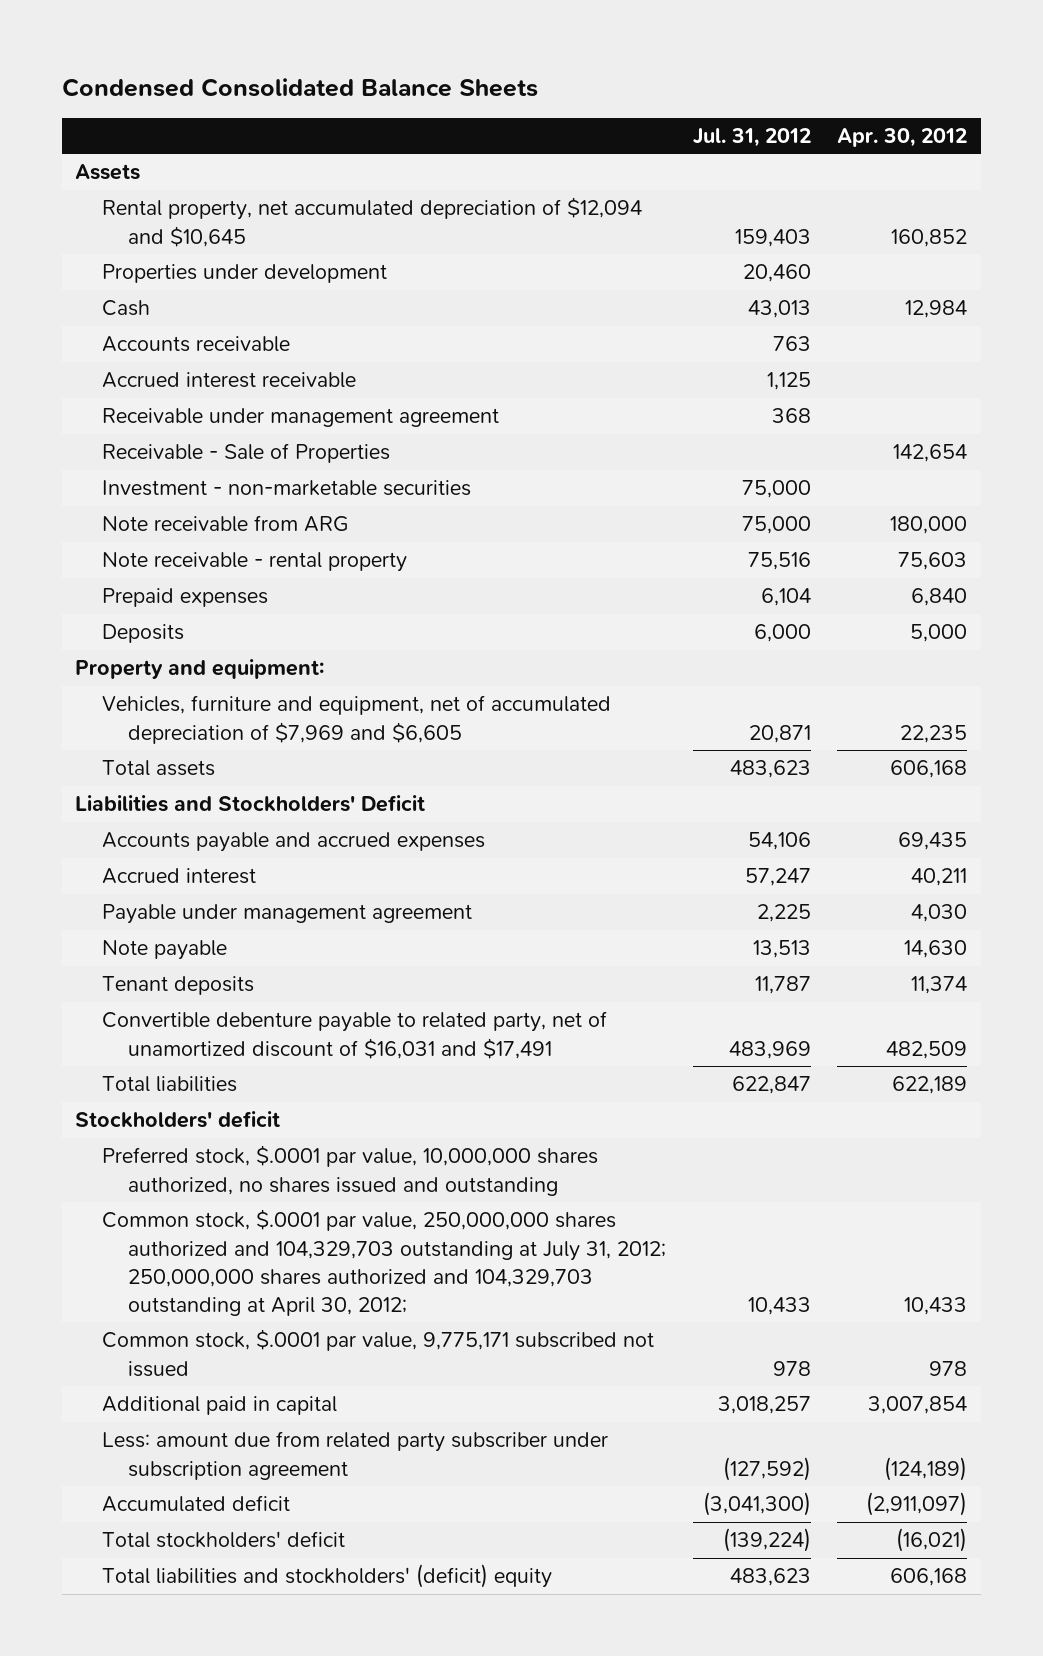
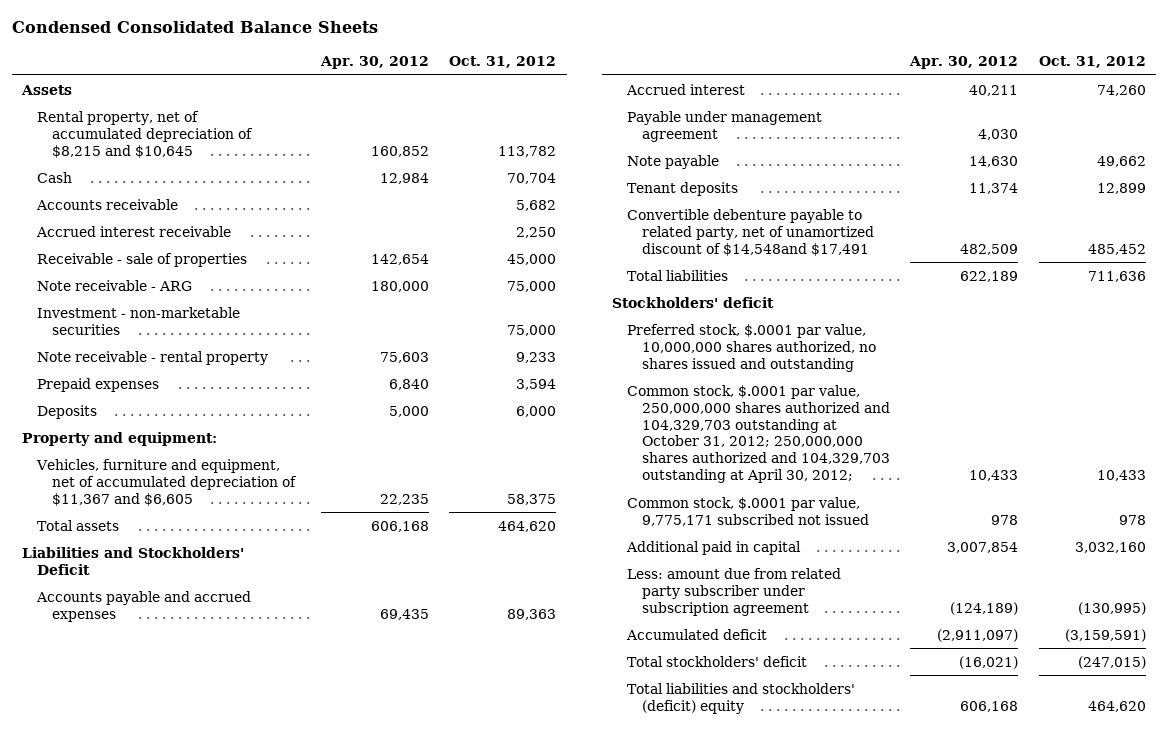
[692,127,811,147] Jul. 31, 2012 -> none
none -> [449,55,557,68] Oct. 31, 2012
[101,264,387,284] Properties under development -> none
[101,197,642,247] Rental property, net accumulated depreciation of $12,094 and $10,645 -> [37,110,253,158] Rental property, net of accumulated depreciation of $8,215 and $10,645
[101,408,499,428] Receivable under management agreement -> none
[101,443,390,464] Receivable - Sale of Properties -> [37,252,248,267] Receivable - sale of properties
none -> [37,279,193,291] Note receivable - ARG
[101,515,349,533] Note receivable from ARG -> none
[101,695,611,744] Vehicles, furniture and equipment, net of accumulated depreciation of $7,969 and $6,605 -> [36,458,297,506] Vehicles, furniture and equipment, net of accumulated depreciation of $11,367 and $6,605
[101,1011,607,1059] Convertible debenture payable to related party, net of unamortized discount of $16,031 and $17,491 -> [626,208,874,256] Convertible debenture payable to related party, net of unamortized discount of $14,548and $17,491
[101,1209,666,1316] Common stock, $.0001 par value, 250,000,000 shares authorized and 104,329,703 outstanding at July 31, 2012; 250,000,000 shares authorized and 104,329,703 outstanding at April 30, 2012; -> [626,384,890,484] Common stock, $.0001 par value, 250,000,000 shares authorized and 104,329,703 outstanding at October 31, 2012; 250,000,000 shares authorized and 104,329,703 outstanding at April 30, 2012;

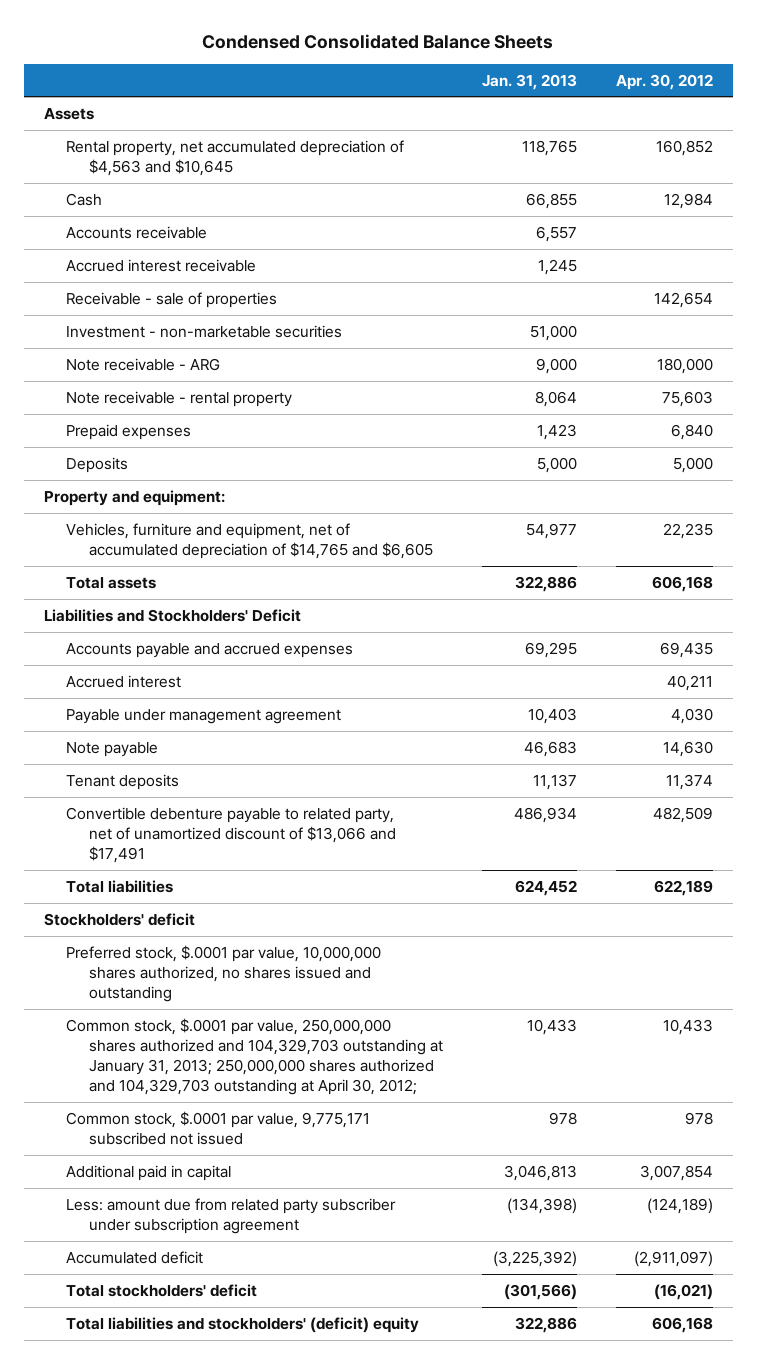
[449,55,557,68] Oct. 31, 2012 -> none
none -> [481,73,577,90] Jan. 31, 2013
[37,110,253,158] Rental property, net of accumulated depreciation of $8,215 and $10,645 -> [66,139,405,177] Rental property, net accumulated depreciation of $4,563 and $10,645
[37,279,193,291] Note receivable - ARG -> [66,357,221,371] Note receivable - ARG
[36,458,297,506] Vehicles, furniture and equipment, net of accumulated depreciation of $11,367 and $6,605 -> [66,522,433,560] Vehicles, furniture and equipment, net of accumulated depreciation of $14,765 and $6,605
[626,208,874,256] Convertible debenture payable to related party, net of unamortized discount of $14,548and $17,491 -> [66,806,396,864] Convertible debenture payable to related party, net of unamortized discount of $13,066 and $17,491
[626,384,890,484] Common stock, $.0001 par value, 250,000,000 shares authorized and 104,329,703 outstanding at October 31, 2012; 250,000,000 shares authorized and 104,329,703 outstanding at April 30, 2012; -> [66,1017,443,1096] Common stock, $.0001 par value, 250,000,000 shares authorized and 104,329,703 outstanding at January 31, 2013; 250,000,000 shares authorized and 104,329,703 outstanding at April 30, 2012;

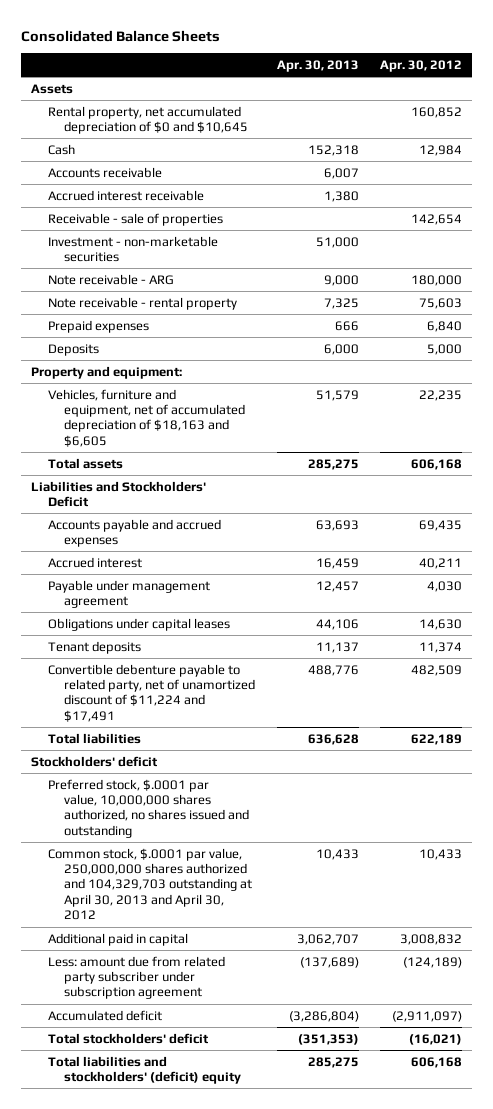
[202,34,554,50] Condensed Consolidated Balance Sheets -> [20,29,220,42] Consolidated Balance Sheets
[481,73,577,90] Jan. 31, 2013 -> none
none -> [276,59,359,72] Apr. 30, 2013
[66,139,405,177] Rental property, net accumulated depreciation of $4,563 and $10,645 -> [47,105,249,134] Rental property, net accumulated depreciation of $0 and $10,645
[66,522,433,560] Vehicles, furniture and equipment, net of accumulated depreciation of $14,765 and $6,605 -> [47,388,246,447] Vehicles, furniture and equipment, net of accumulated depreciation of $18,163 and $6,605
[66,741,159,757] Note payable -> [47,617,230,631] Obligations under capital leases
[66,806,396,864] Convertible debenture payable to related party, net of unamortized discount of $13,066 and $17,491 -> [47,663,256,722] Convertible debenture payable to related party, net of unamortized discount of $11,224 and $17,491
[66,1110,371,1146] Common stock, $.0001 par value, 9,775,171 subscribed not issued -> none
[66,1017,443,1096] Common stock, $.0001 par value, 250,000,000 shares authorized and 104,329,703 outstanding at January 31, 2013; 250,000,000 shares authorized and 104,329,703 outstanding at April 30, 2012; -> [47,847,253,921] Common stock, $.0001 par value, 250,000,000 shares authorized and 104,329,703 outstanding at April 30, 2013 and April 30, 2012
[640,1164,714,1181] 3,007,854 -> [399,933,462,945] 3,008,832

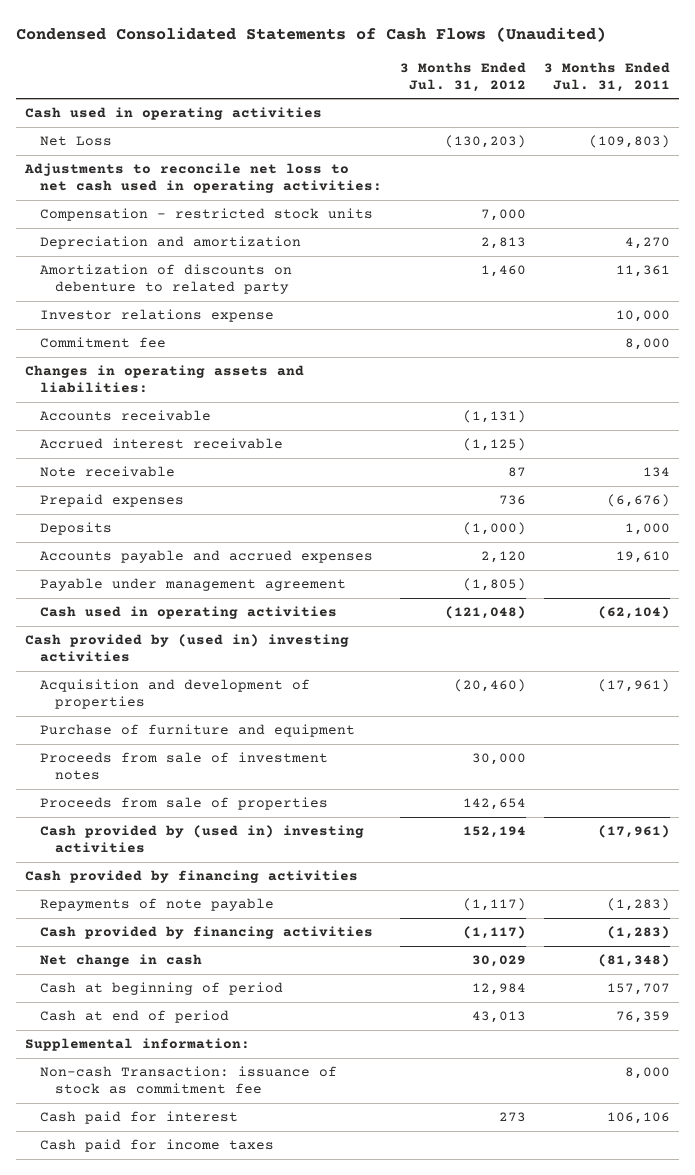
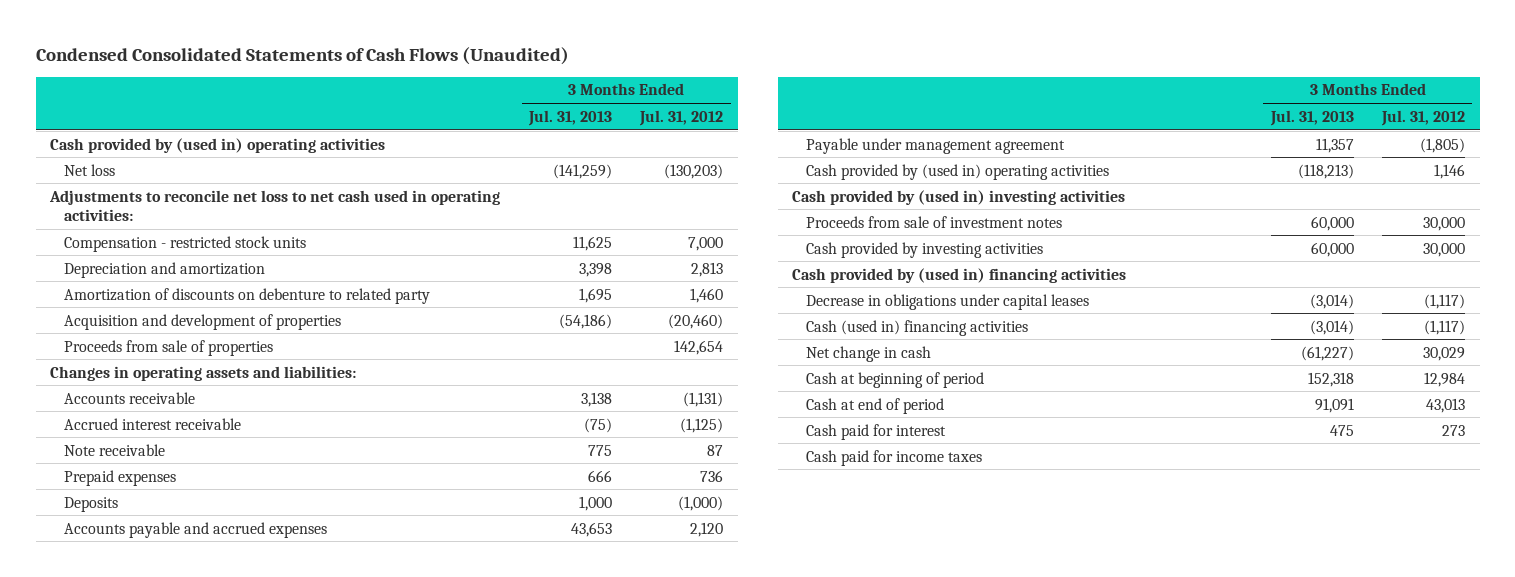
[543,61,670,92] 3 Months Ended Jul. 31, 2011 -> none
none -> [527,109,612,126] Jul. 31, 2013
[25,107,323,121] Cash used in operating activities -> [50,137,386,153] Cash provided by (used in) operating activities
[40,136,113,147] Net Loss -> [64,163,116,176] Net loss
[40,309,275,323] Investor relations expense -> none
[40,337,167,349] Commitment fee -> none
[40,679,311,710] Acquisition and development of properties -> [64,313,342,330] Acquisition and development of properties
[40,797,329,811] Proceeds from sale of properties -> [64,339,274,356] Proceeds from sale of properties
[40,606,338,620] Cash used in operating activities -> [805,163,1109,180] Cash provided by (used in) operating activities
[444,606,526,620] (121,048) -> [1434,163,1466,179] 1,146
[40,724,356,738] Purchase of furniture and equipment -> none
[40,825,365,854] Cash provided by (used in) investing activities -> [805,241,1043,258] Cash provided by investing activities
[462,826,526,839] 152,194 -> [1423,242,1466,257] 30,000
[25,870,359,884] Cash provided by financing activities -> [791,267,1126,283] Cash provided by (used in) financing activities
[40,898,275,912] Repayments of note payable -> [805,293,1089,310] Decrease in obligations under capital leases
[40,926,374,940] Cash provided by financing activities -> [805,319,1028,336] Cash (used in) financing activities
[25,1038,251,1052] Supplemental information: -> none
[40,1066,338,1095] Non-cash Transaction: issuance of stock as commitment fee -> none

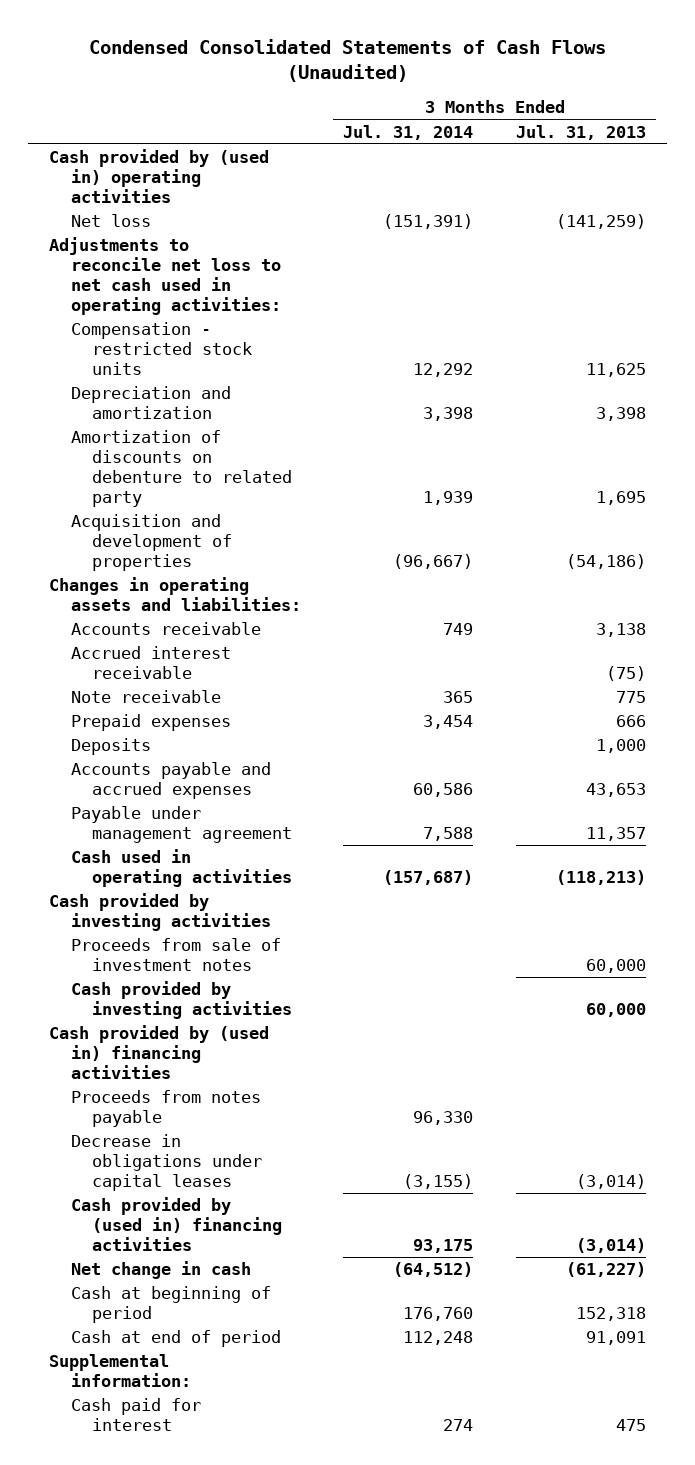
[639,109,724,126] Jul. 31, 2012 -> none
none -> [343,124,474,140] Jul. 31, 2014
[64,339,274,356] Proceeds from sale of properties -> none
[805,163,1109,180] Cash provided by (used in) operating activities -> [70,849,293,888] Cash used in operating activities
[791,189,1125,205] Cash provided by (used in) investing activities -> [49,893,271,932] Cash provided by investing activities
none -> [70,1090,261,1128] Proceeds from notes payable
[805,319,1028,336] Cash (used in) financing activities -> [70,1197,283,1252] Cash provided by (used in) financing activities
none -> [49,1354,191,1388] Supplemental information:
[805,449,982,466] Cash paid for income taxes -> none

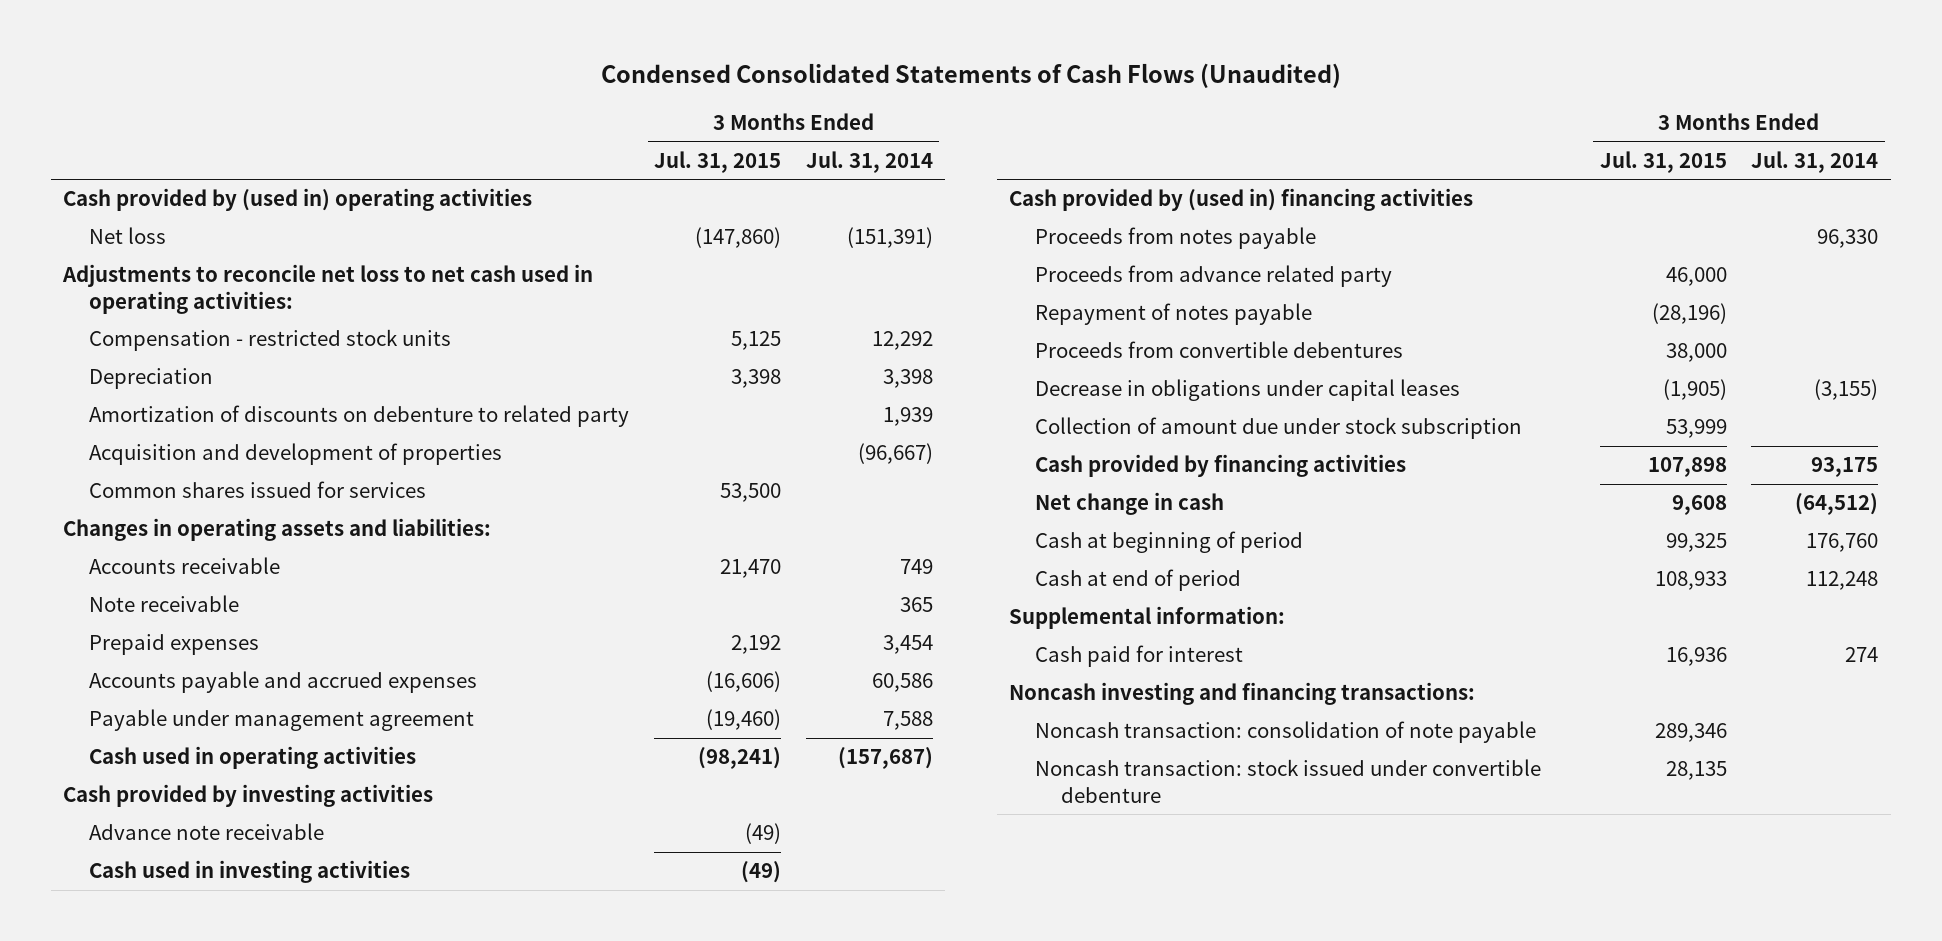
[515,124,646,140] Jul. 31, 2013 -> none
none -> [654,150,782,173] Jul. 31, 2015
[70,386,231,420] Depreciation and amortization -> [89,368,214,390] Depreciation
none -> [89,481,427,499] Common shares issued for services
[70,646,231,680] Accrued interest receivable -> none
[70,738,151,756] Deposits -> none
[70,938,281,972] Proceeds from sale of investment notes -> [89,823,325,841] Advance note receivable
[70,981,293,1020] Cash provided by investing activities -> [89,860,411,884] Cash used in investing activities
none -> [1034,265,1392,288] Proceeds from advance related party
none -> [1034,303,1312,326] Repayment of notes payable
none -> [1034,341,1403,359] Proceeds from convertible debentures
none -> [1034,417,1522,440] Collection of amount due under stock subscription
[70,1197,283,1252] Cash provided by (used in) financing activities -> [1034,454,1406,478] Cash provided by financing activities
none -> [1008,682,1475,706] Noncash investing and financing transactions:
none -> [1034,721,1536,744] Noncash transaction: consolidation of note payable
none -> [1034,759,1541,803] Noncash transaction: stock issued under convertible debenture

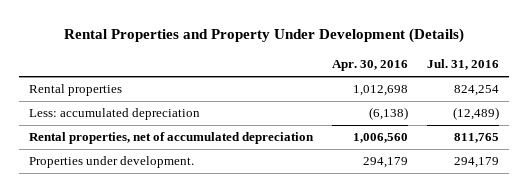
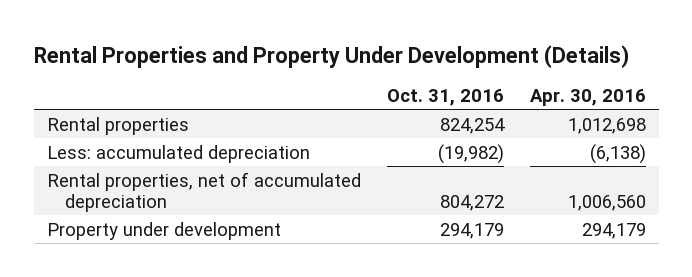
[427,59,500,71] Jul. 31, 2016 -> none
none -> [386,89,504,107] Oct. 31, 2016
[28,156,194,169] Properties under development. -> [46,221,281,240] Property under development

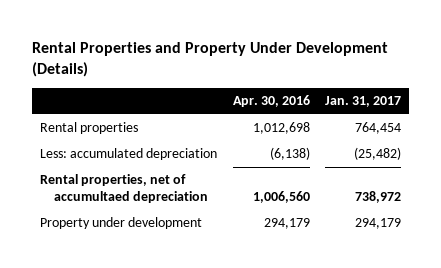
[386,89,504,107] Oct. 31, 2016 -> none
none -> [325,95,402,107] Jan. 31, 2017
[46,171,361,213] Rental properties, net of accumulated depreciation -> [39,174,209,204] Rental properties, net of accumultaed depreciation

